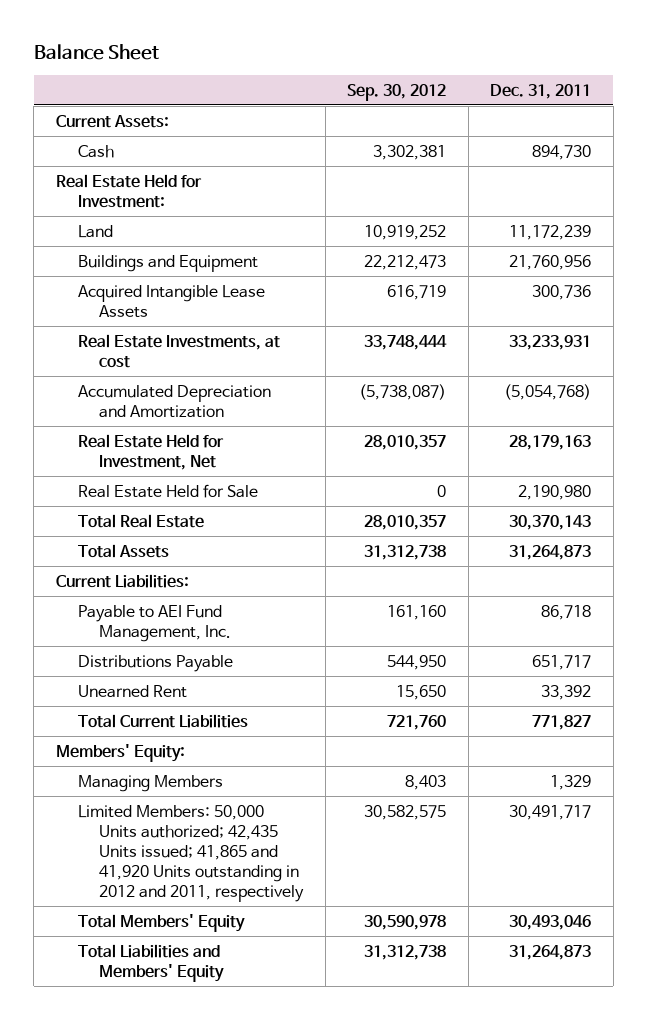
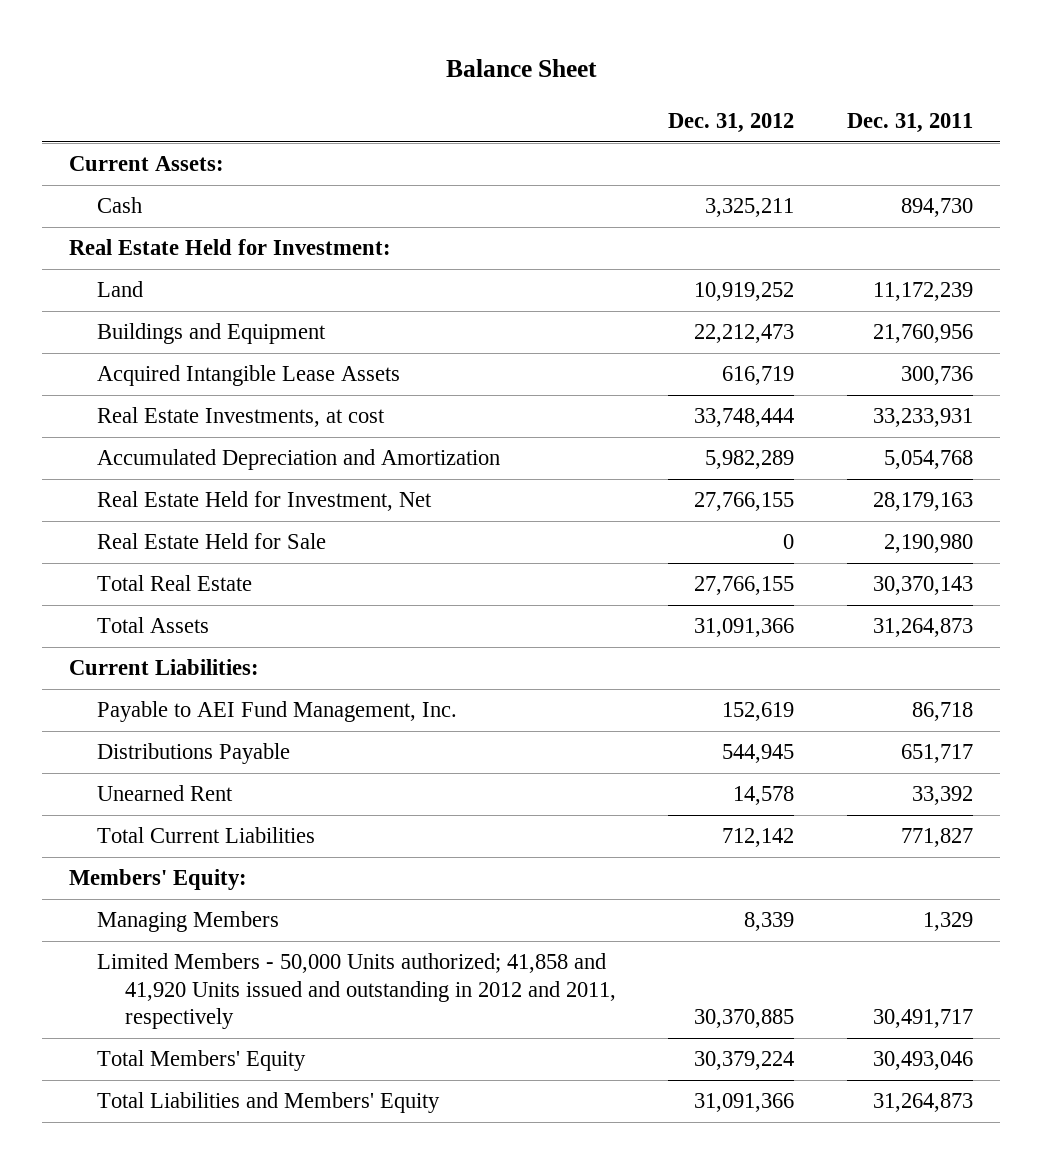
[347,83,447,101] Sep. 30, 2012 -> none
none -> [668,112,795,133] Dec. 31, 2012
[504,383,592,400] (5,054,768) -> [884,450,974,470] 5,054,768
[77,804,305,902] Limited Members: 50,000 Units authorized; 42,435 Units issued; 41,865 and 41,920 Units outstanding in 2012 and 2011, respectively -> [96,953,616,1029] Limited Members - 50,000 Units authorized; 41,858 and 41,920 Units issued and outstanding in 2012 and 2011, respectively

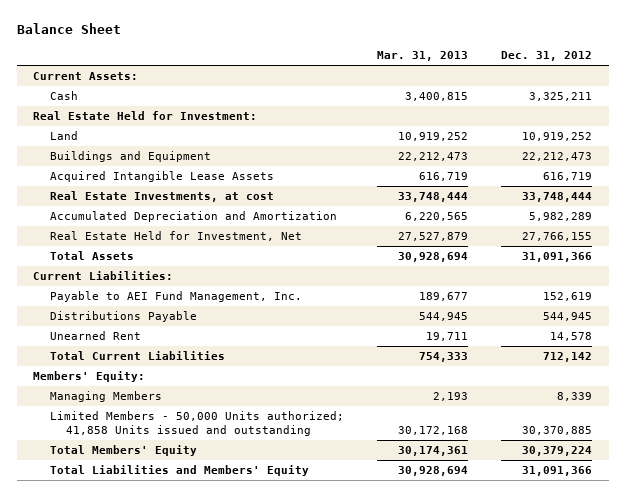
[847,112,974,133] Dec. 31, 2011 -> none
none -> [376,51,468,62] Mar. 31, 2013
[96,533,326,550] Real Estate Held for Sale -> none
[96,575,252,592] Total Real Estate -> none
[96,953,616,1029] Limited Members - 50,000 Units authorized; 41,858 and 41,920 Units issued and outstanding in 2012 and 2011, respectively -> [49,411,344,436] Limited Members - 50,000 Units authorized; 41,858 Units issued and outstanding

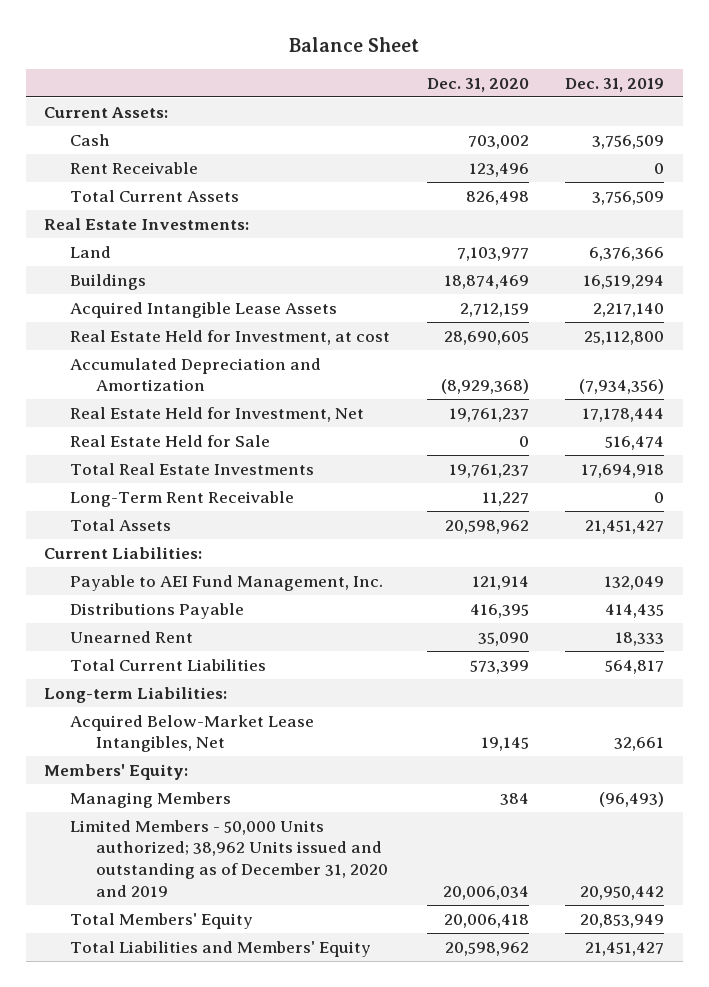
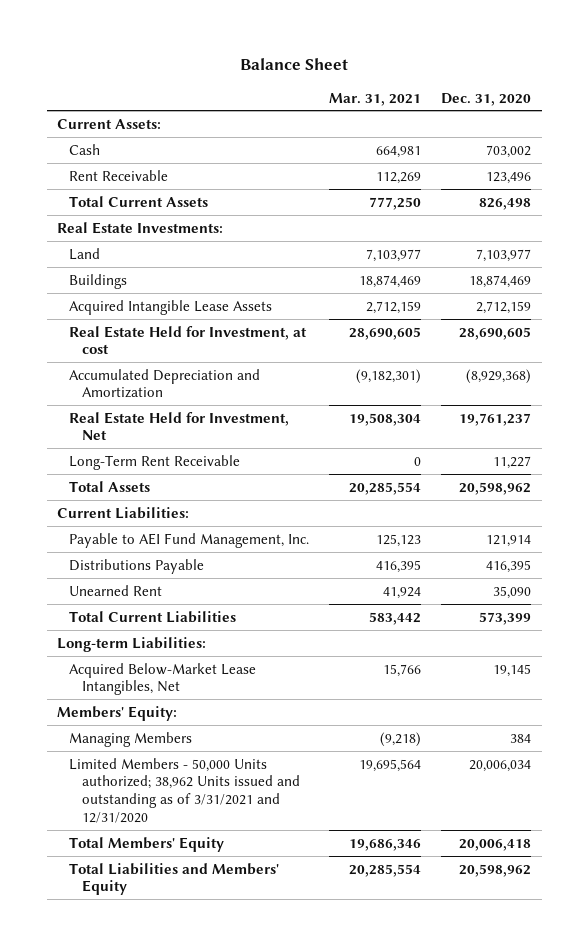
[565,77,665,92] Dec. 31, 2019 -> none
none -> [329,92,422,106] Mar. 31, 2021
[70,434,271,447] Real Estate Held for Sale -> none
[70,462,315,475] Total Real Estate Investments -> none
[70,819,389,897] Limited Members - 50,000 Units authorized; 38,962 Units issued and outstanding as of December 31, 2020 and 2019 -> [69,757,300,824] Limited Members - 50,000 Units authorized; 38,962 Units issued and outstanding as of 3/31/2021 and 12/31/2020

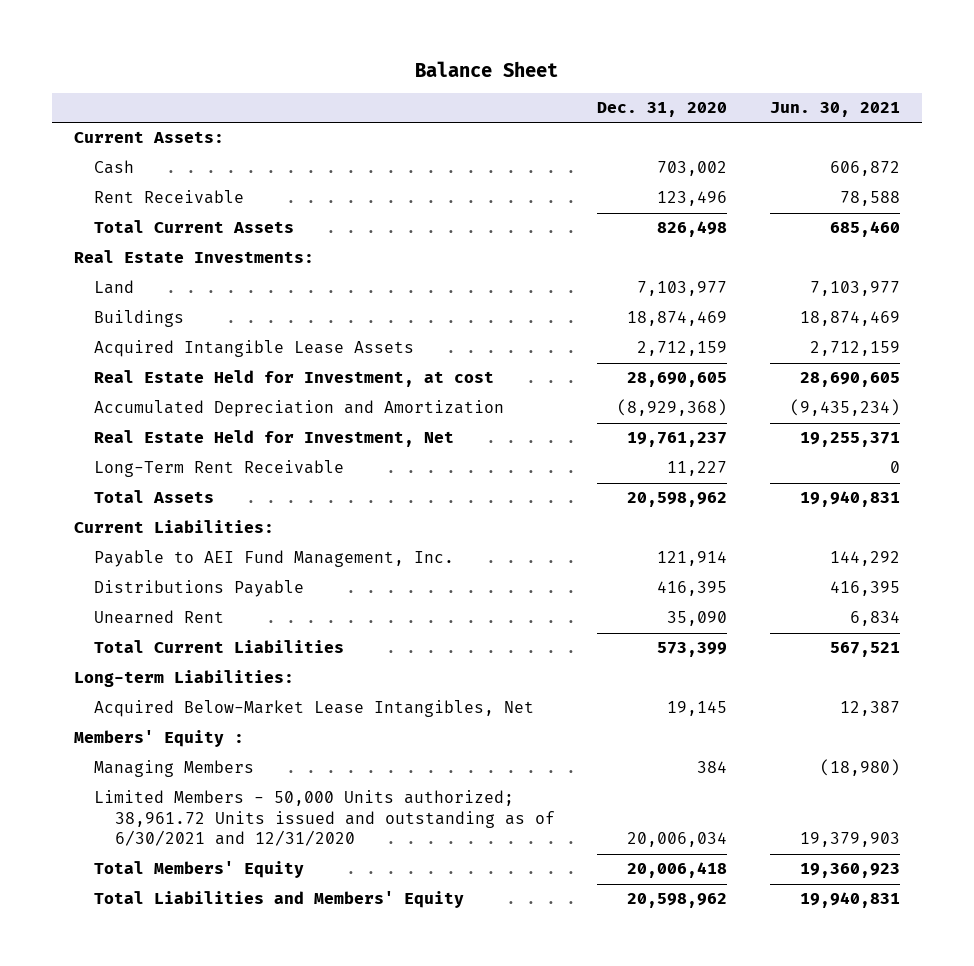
[329,92,422,106] Mar. 31, 2021 -> none
none -> [770,102,901,118] Jun. 30, 2021
[56,705,177,721] Members' Equity: -> [73,730,244,748] Members' Equity :
[69,757,300,824] Limited Members - 50,000 Units authorized; 38,962 Units issued and outstanding as of 3/31/2021 and 12/31/2020 -> [94,790,555,847] Limited Members - 50,000 Units authorized; 38,961.72 Units issued and outstanding as of 6/30/2021 and 12/31/2020

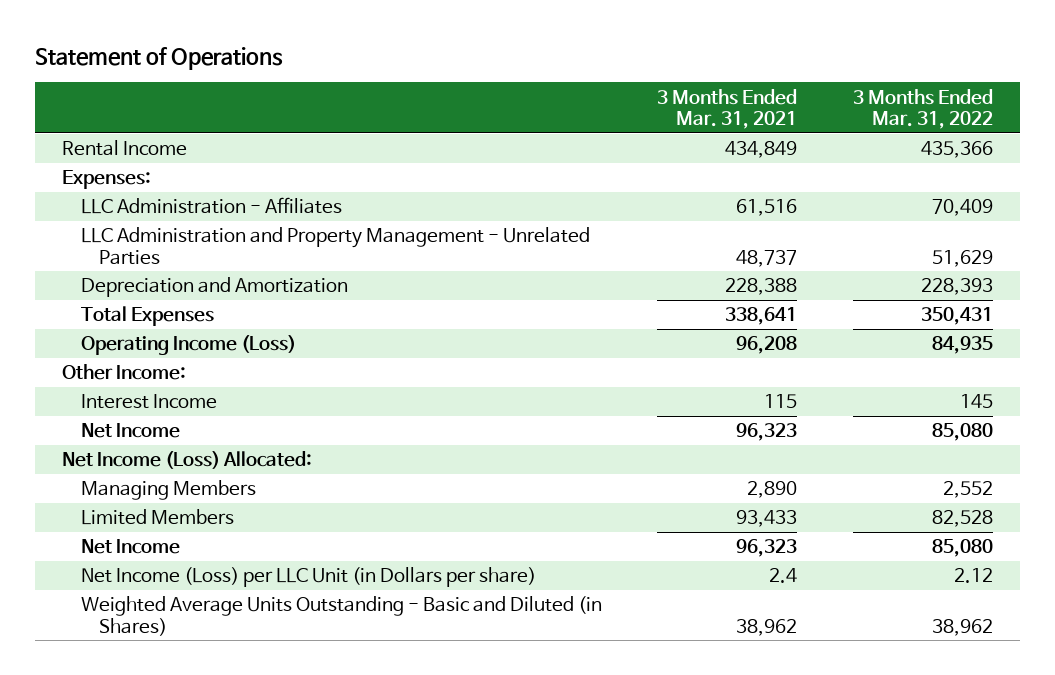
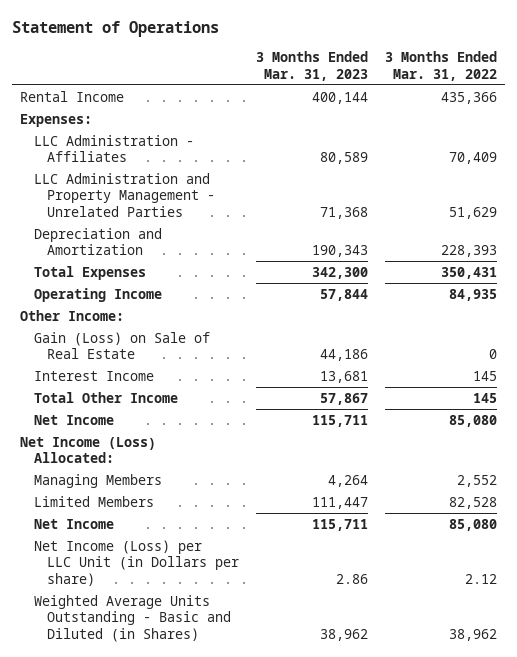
[657,88,798,130] 3 Months Ended Mar. 31, 2021 -> none
none -> [255,51,368,81] 3 Months Ended Mar. 31, 2023
[80,335,296,356] Operating Income (Loss) -> [33,287,162,302] Operating Income
none -> [33,331,210,360] Gain (Loss) on Sale of Real Estate
none -> [33,391,178,403] Total Other Income

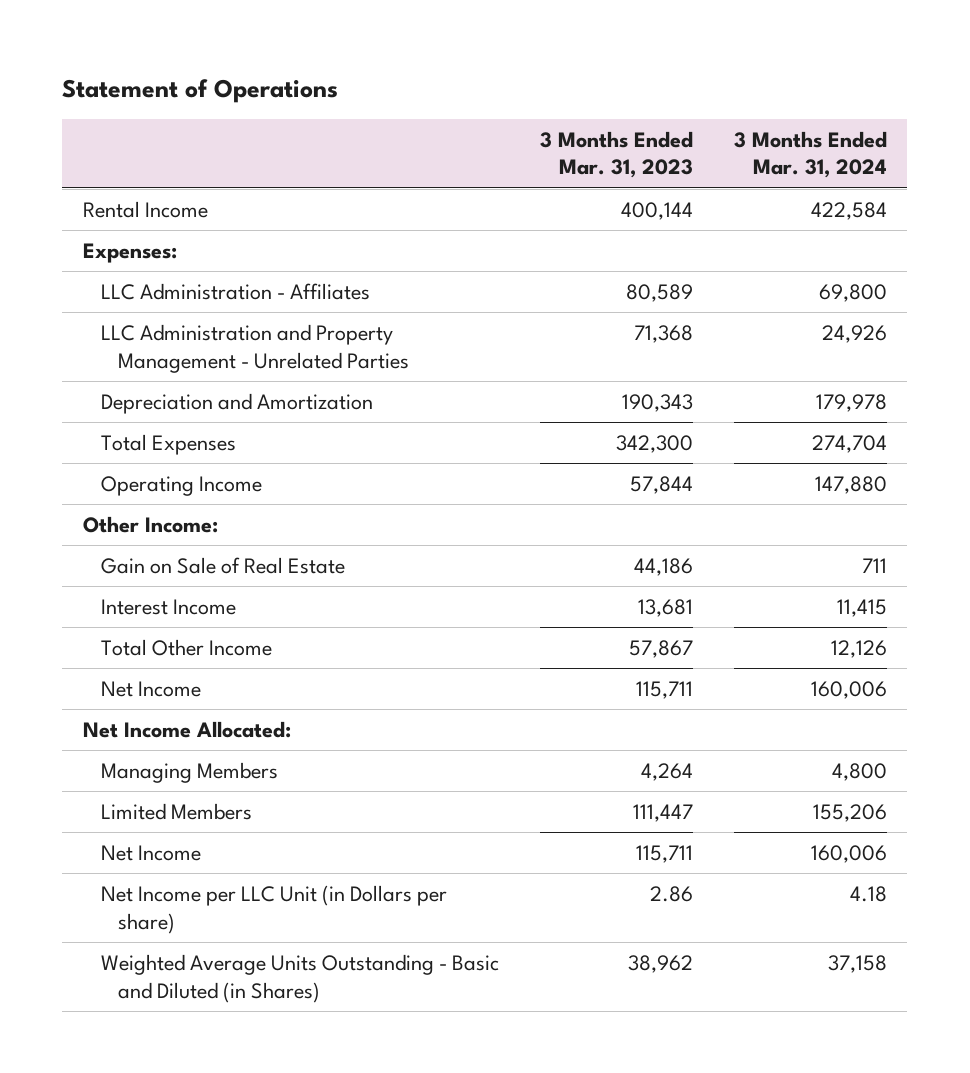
[384,51,497,81] 3 Months Ended Mar. 31, 2022 -> none
none -> [733,130,887,179] 3 Months Ended Mar. 31, 2024
[33,331,210,360] Gain (Loss) on Sale of Real Estate -> [100,556,345,574] Gain on Sale of Real Estate
[20,436,157,464] Net Income (Loss) Allocated: -> [82,720,291,738] Net Income Allocated:
[33,539,240,587] Net Income (Loss) per LLC Unit (in Dollars per share) -> [100,884,447,934] Net Income per LLC Unit (in Dollars per share)

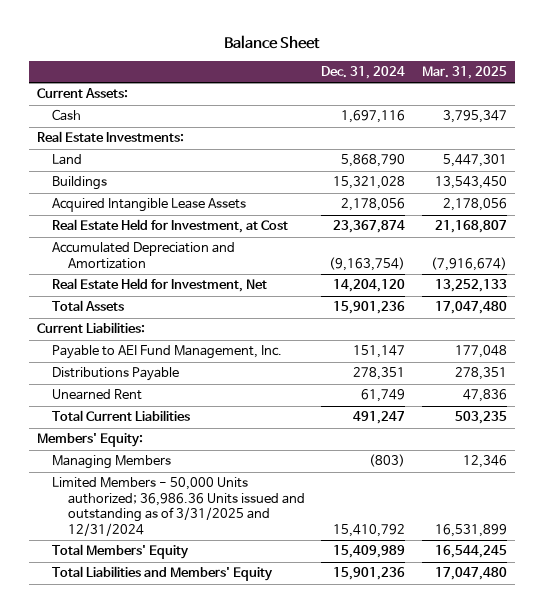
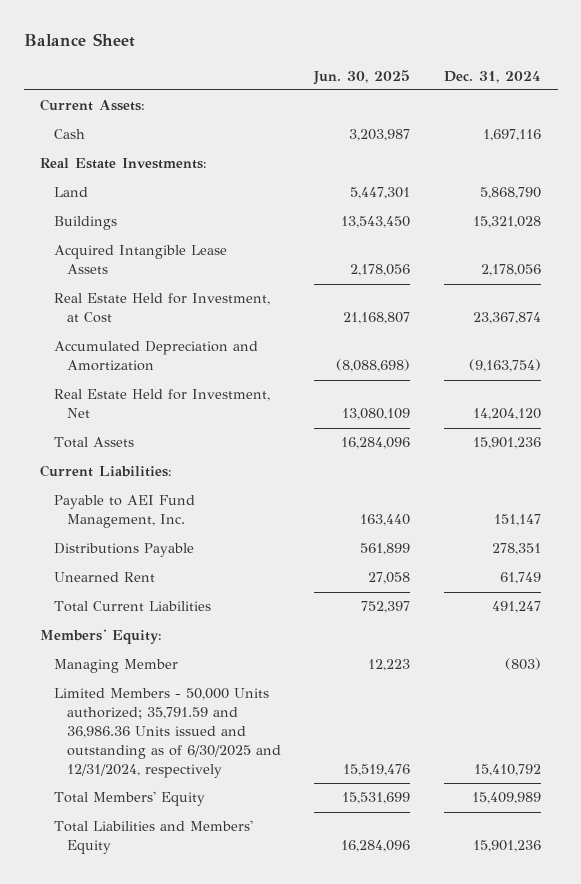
[421,66,507,80] Mar. 31, 2025 -> none
none -> [313,69,411,85] Jun. 30, 2025
[52,455,172,470] Managing Members -> [53,659,178,674] Managing Member
[52,477,305,537] Limited Members - 50,000 Units authorized; 36,986.36 Units issued and outstanding as of 3/31/2025 and 12/31/2024 -> [53,688,281,778] Limited Members - 50,000 Units authorized; 35,791.59 and 36,986.36 Units issued and outstanding as of 6/30/2025 and 12/31/2024, respectively

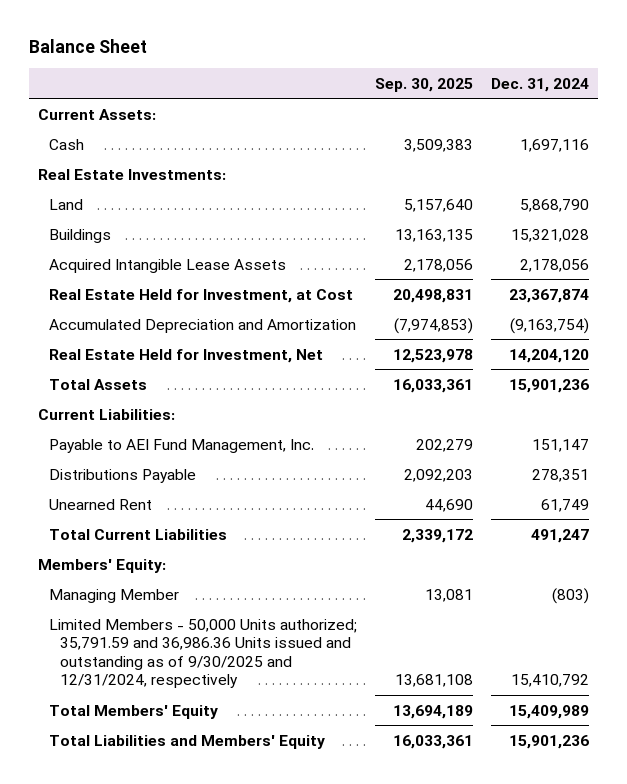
[313,69,411,85] Jun. 30, 2025 -> none
none -> [375,77,474,92] Sep. 30, 2025
[53,688,281,778] Limited Members - 50,000 Units authorized; 35,791.59 and 36,986.36 Units issued and outstanding as of 6/30/2025 and 12/31/2024, respectively -> [49,618,358,689] Limited Members - 50,000 Units authorized; 35,791.59 and 36,986.36 Units issued and outstanding as of 9/30/2025 and 12/31/2024, respectively

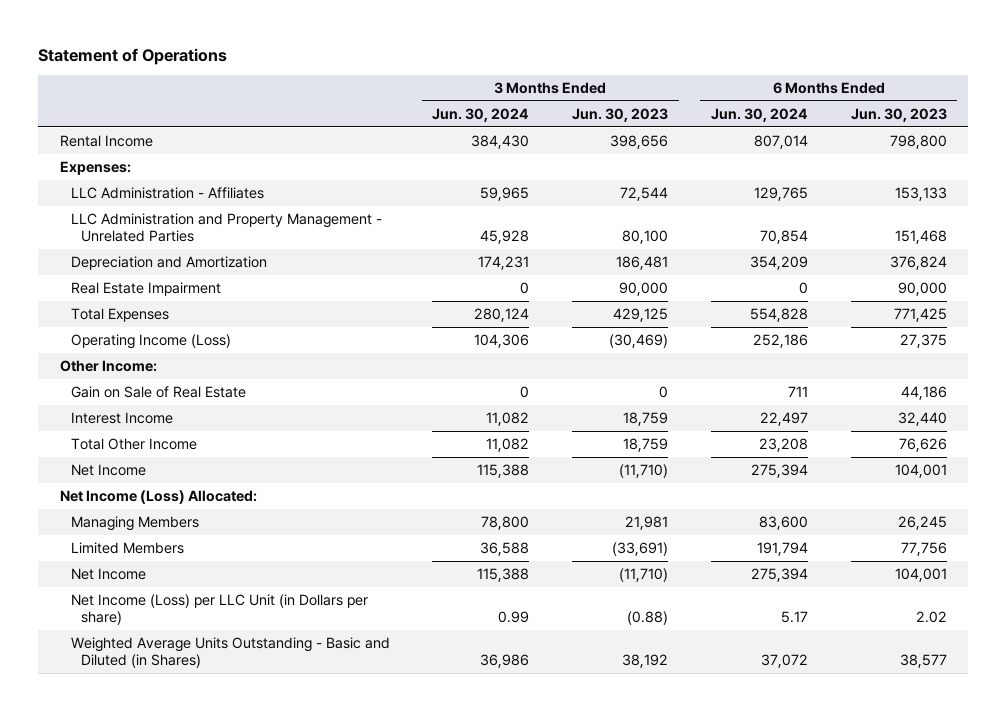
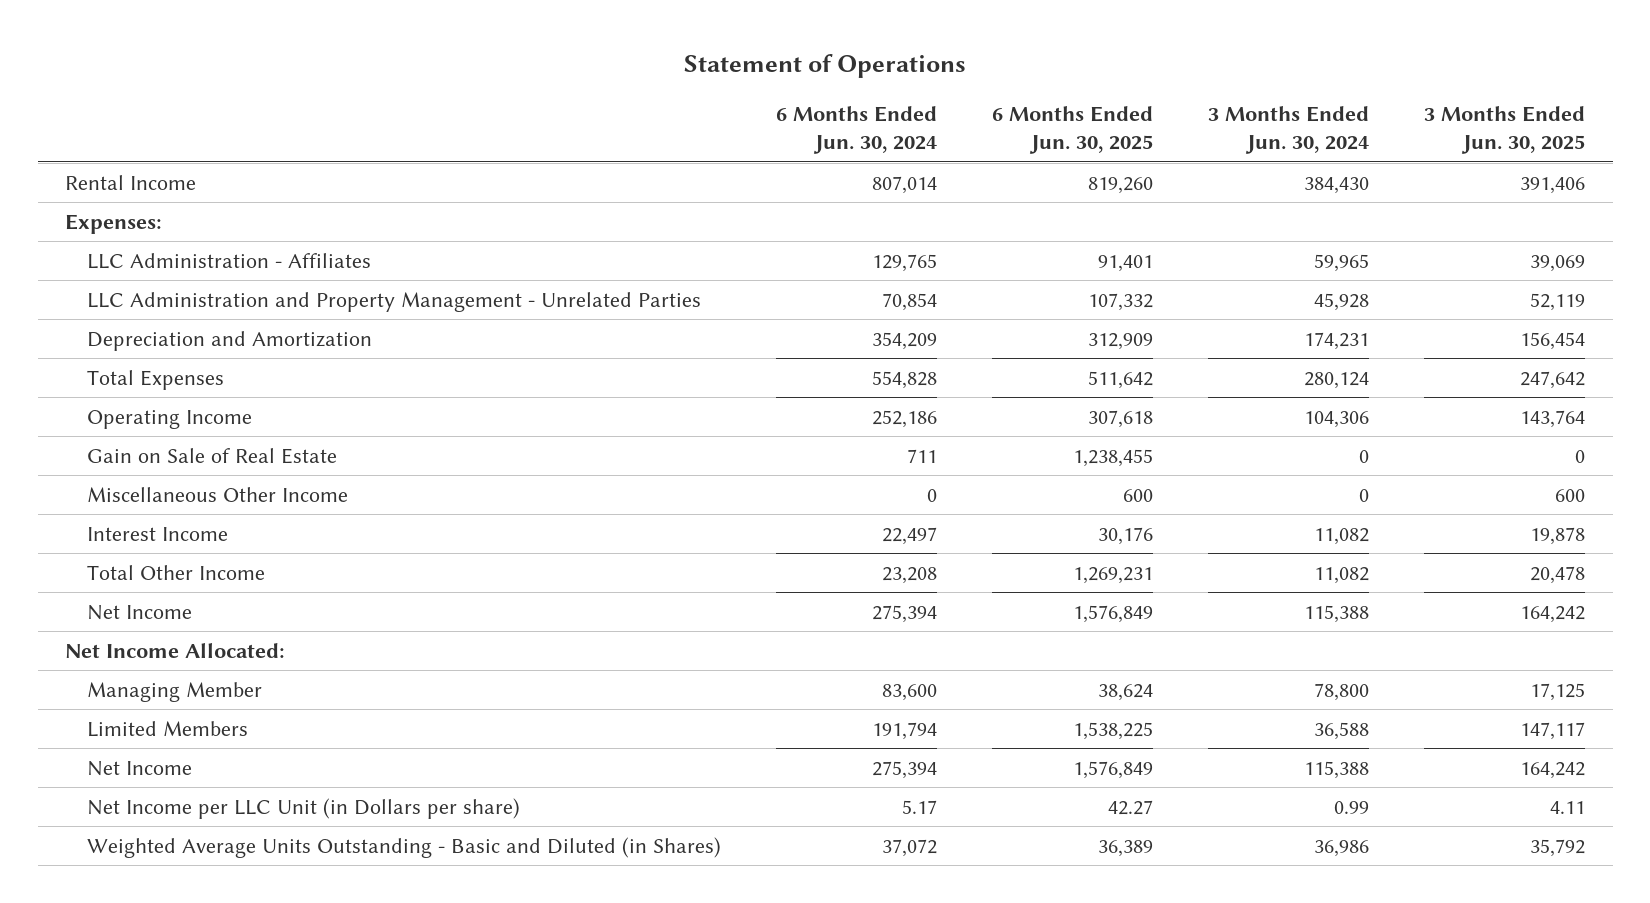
[572,107,669,122] Jun. 30, 2023 -> none
[850,107,947,122] Jun. 30, 2023 -> none
none -> [991,105,1153,155] 6 Months Ended Jun. 30, 2025
none -> [1423,105,1585,155] 3 Months Ended Jun. 30, 2025
[70,282,221,297] Real Estate Impairment -> none
[59,360,157,373] Other Income: -> none
[70,334,231,350] Operating Income (Loss) -> [86,409,252,429] Operating Income
none -> [86,486,348,502] Miscellaneous Other Income
[59,490,257,505] Net Income (Loss) Allocated: -> [65,642,286,658] Net Income Allocated:
[70,516,199,532] Managing Members -> [86,681,262,702] Managing Member
[70,594,368,626] Net Income (Loss) per LLC Unit (in Dollars per share) -> [86,797,520,819] Net Income per LLC Unit (in Dollars per share)

